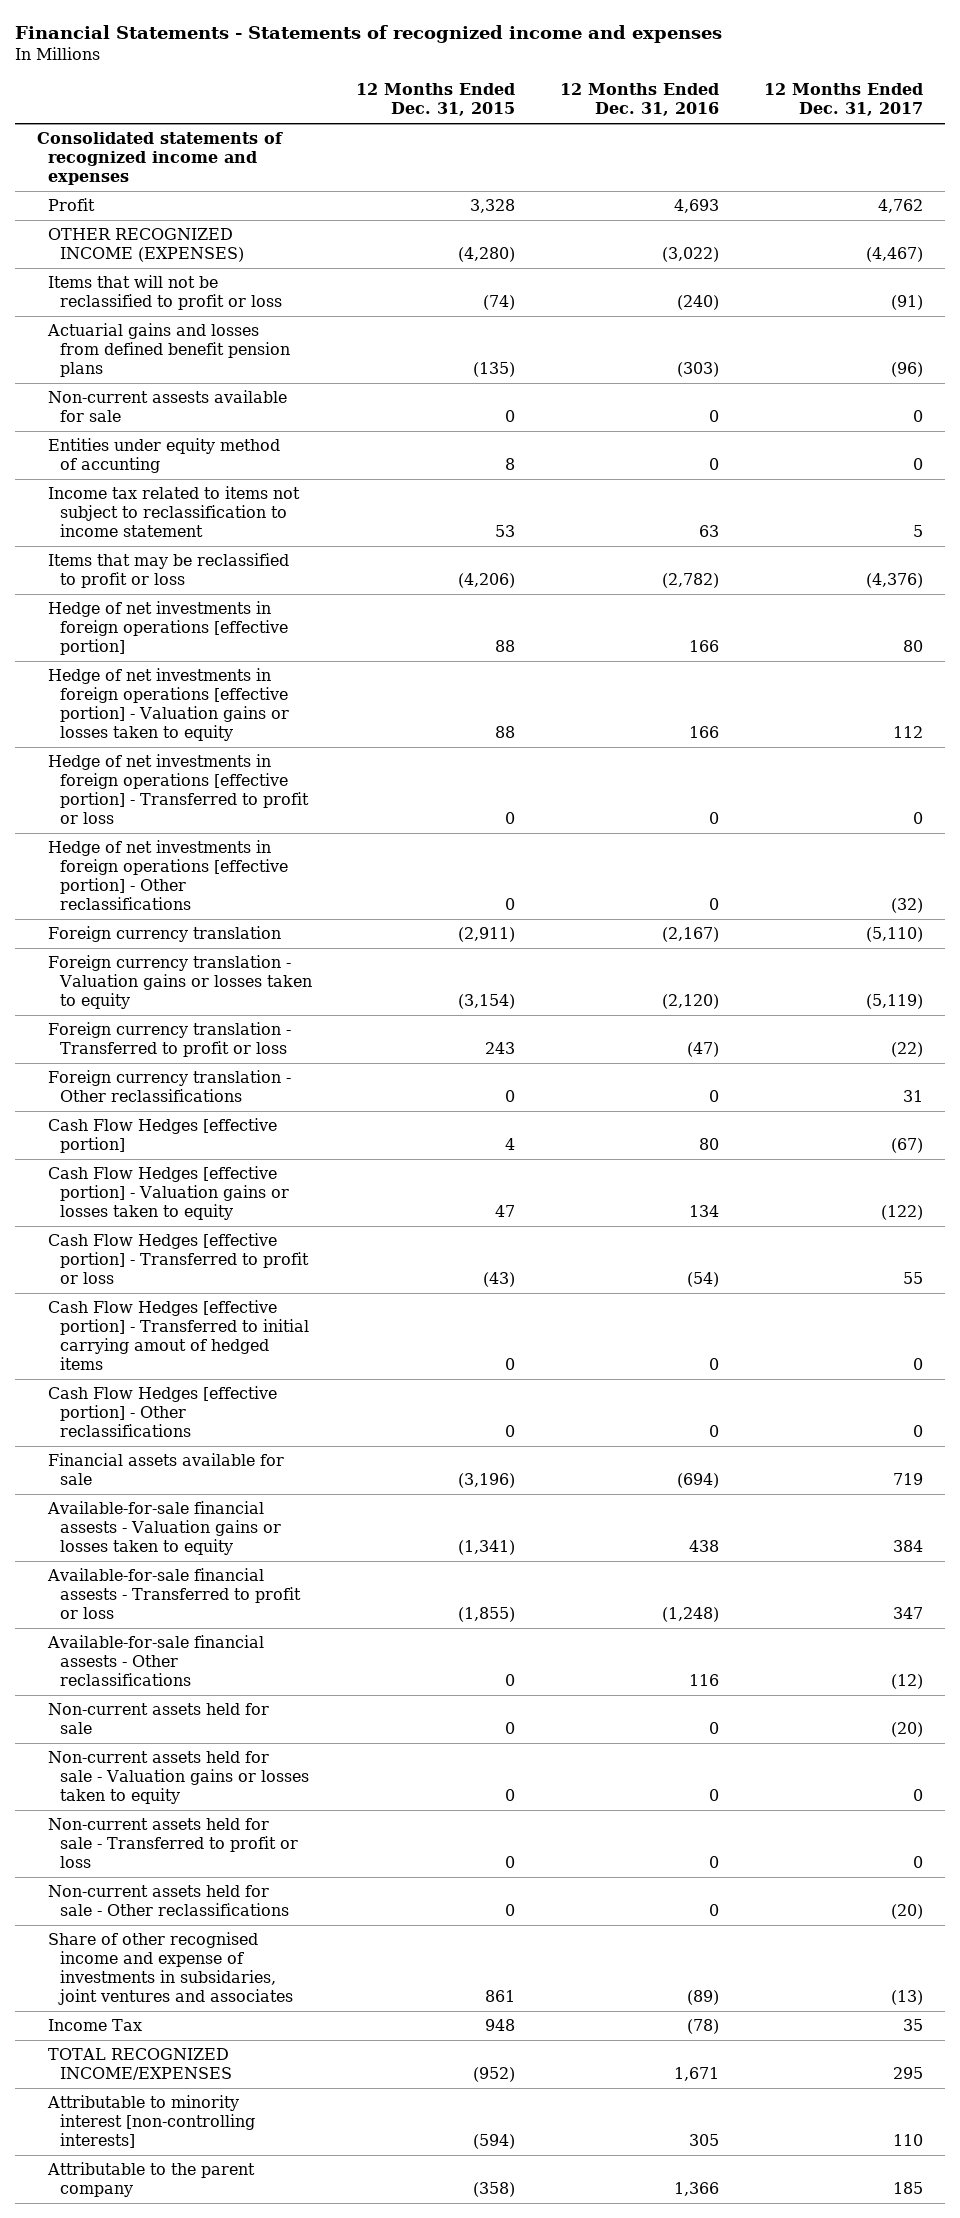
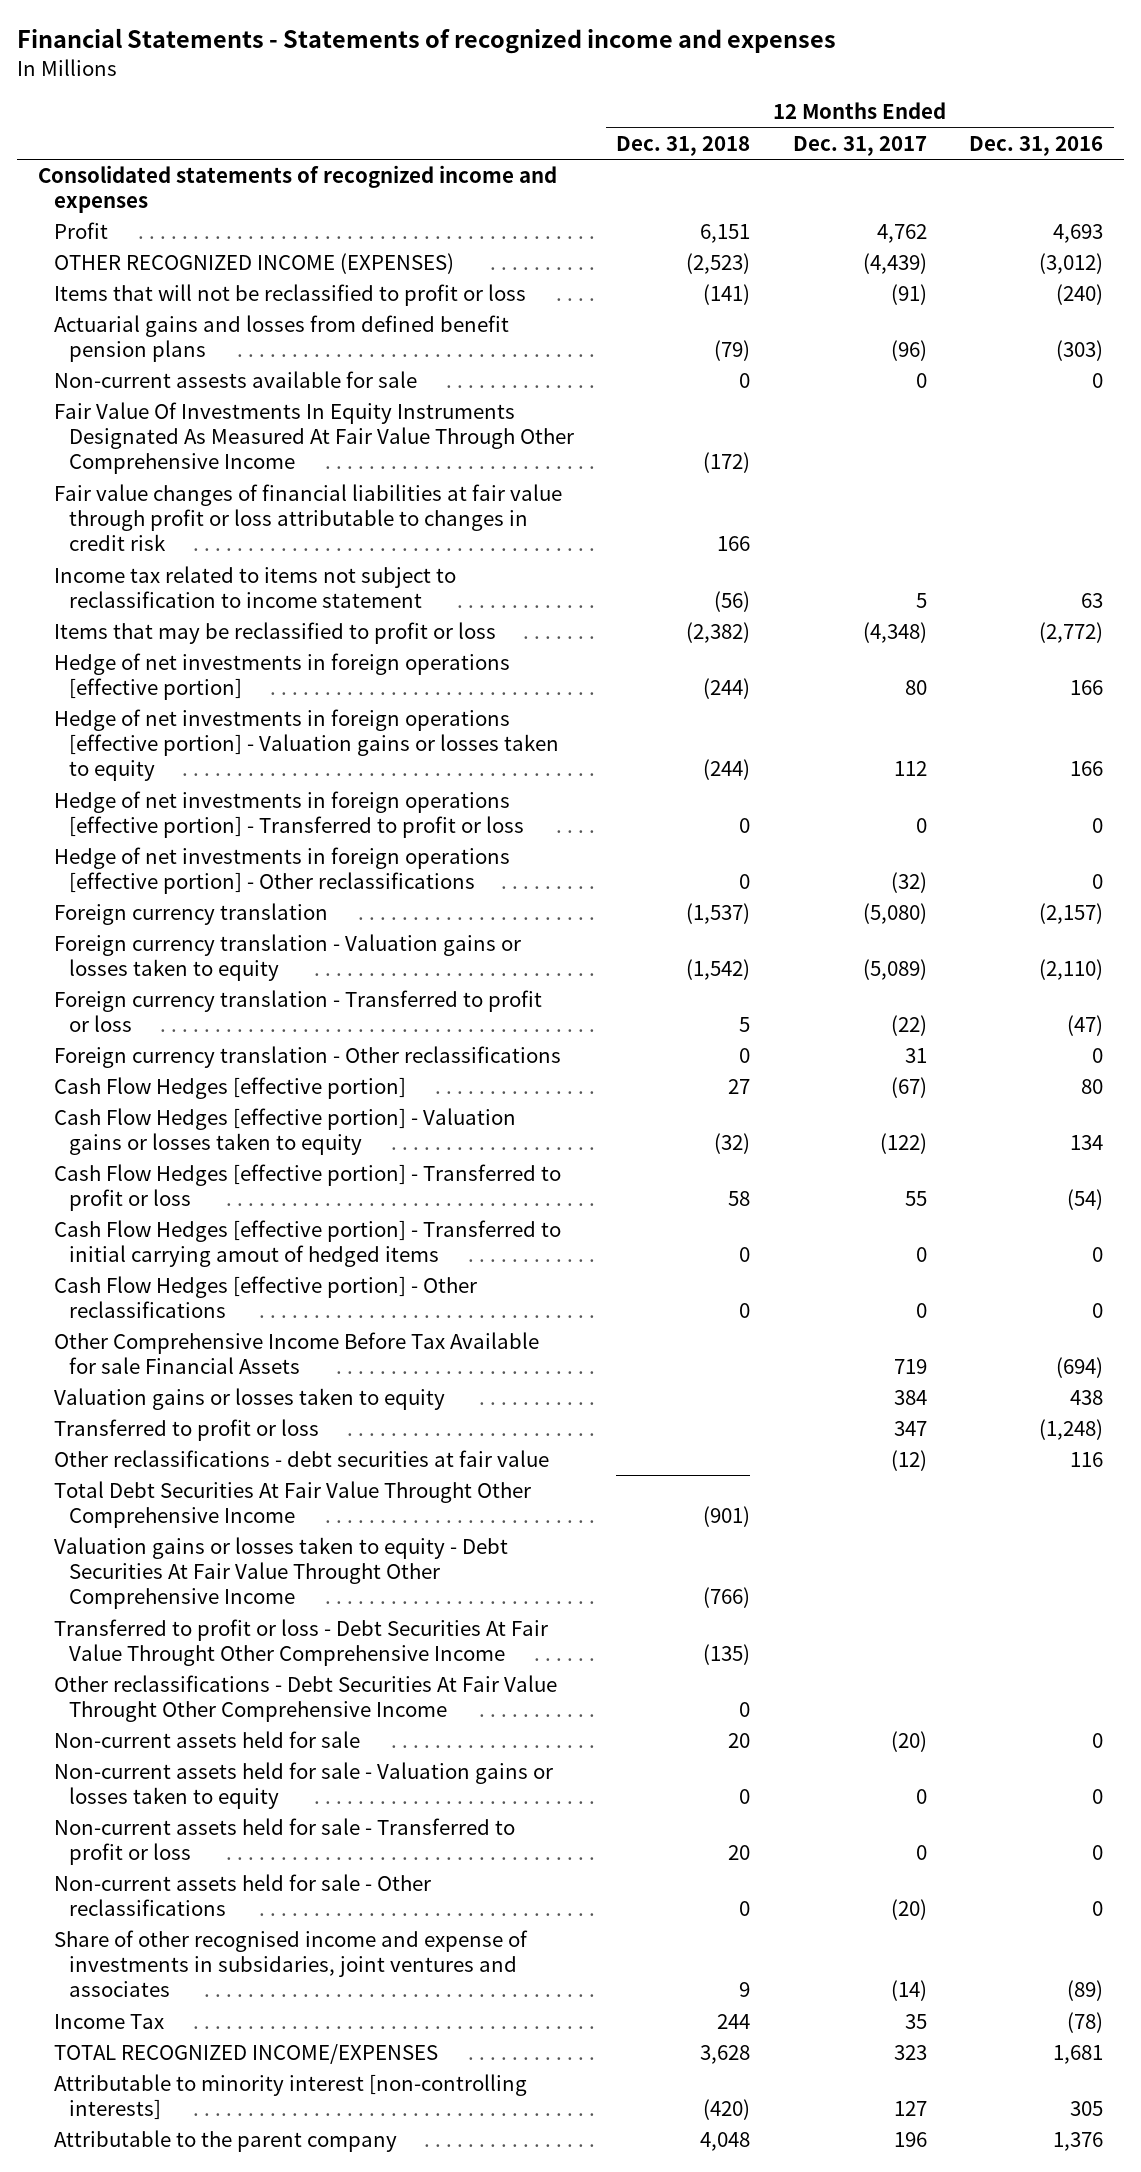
[356,83,516,117] 12 Months Ended Dec. 31, 2015 -> none
none -> [616,135,751,156] Dec. 31, 2018
[661,246,719,262] (3,022) -> [1038,253,1103,275] (3,012)
[865,246,923,262] (4,467) -> [862,253,927,275] (4,439)
[48,438,281,473] Entities under equity method of accunting -> none
none -> [53,402,575,475] Fair Value Of Investments In Equity Instruments Designated As Measured At Fair Value Through Other Comprehensive Income
none -> [53,484,562,552] Fair value changes of financial liabilities at fair value through profit or loss attributable to changes in credit risk
[661,572,719,588] (2,782) -> [1038,622,1103,644] (2,772)
[865,572,923,588] (4,376) -> [862,622,927,644] (4,348)
[661,927,719,943] (2,167) -> [1038,903,1103,925] (2,157)
[865,927,923,943] (5,110) -> [862,903,927,925] (5,080)
[661,993,719,1009] (2,120) -> [1038,959,1103,981] (2,110)
[865,993,923,1009] (5,119) -> [862,959,927,981] (5,089)
[48,1453,285,1485] Financial assets available for sale -> [53,1332,539,1375] Other Comprehensive Income Before Tax Available for sale Financial Assets
[47,1501,281,1555] Available-for-sale financial assests - Valuation gains or losses taken to equity -> [53,1388,445,1411] Valuation gains or losses taken to equity
[47,1568,301,1619] Available-for-sale financial assests - Transferred to profit or loss -> [53,1419,319,1442] Transferred to profit or loss
[47,1635,265,1686] Available-for-sale financial assests - Other reclassifications -> [53,1450,549,1468] Other reclassifications - debt securities at fair value
none -> [53,1481,531,1529] Total Debt Securities At Fair Value Throught Other Comprehensive Income
none -> [53,1537,508,1610] Valuation gains or losses taken to equity - Debt Securities At Fair Value Throught Other Comprehensive Income
none -> [53,1619,548,1667] Transferred to profit or loss - Debt Securities At Fair Value Throught Other Comprehensive Income
none -> [53,1675,557,1723] Other reclassifications - Debt Securities At Fair Value Throught Other Comprehensive Income
[890,1989,923,2005] (13) -> [890,1980,927,2002] (14)
[673,2066,719,2081] 1,671 -> [1052,2045,1103,2065] 1,681
[892,2066,923,2079] 295 -> [893,2045,927,2061] 323
[892,2133,923,2146] 110 -> [893,2101,927,2117] 127
[673,2181,719,2196] 1,366 -> [1052,2132,1103,2152] 1,376
[892,2181,923,2194] 185 -> [893,2132,927,2148] 196

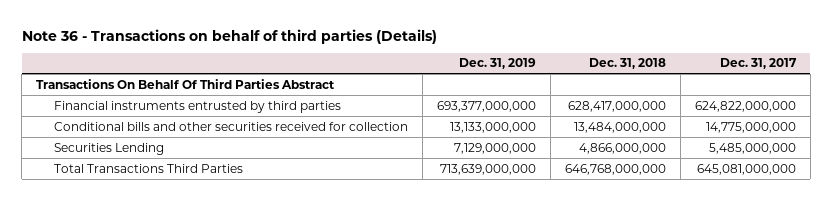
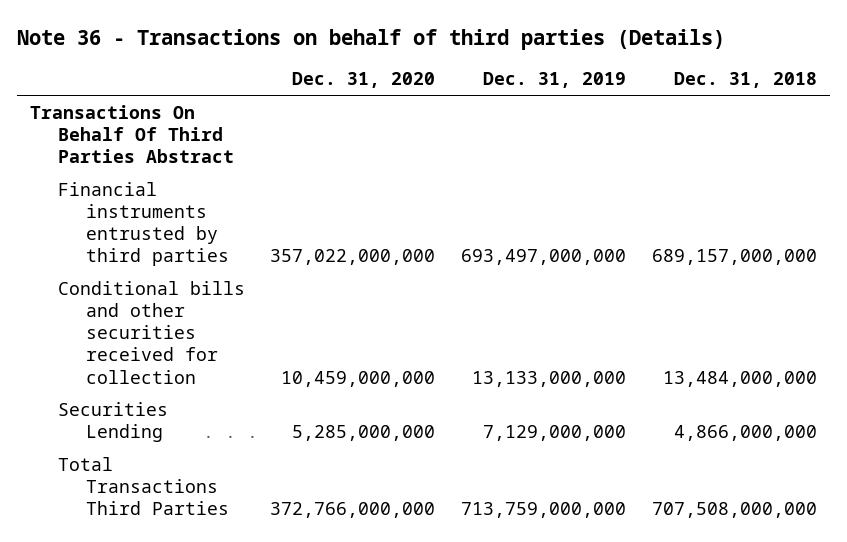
[719,58,797,70] Dec. 31, 2017 -> none
none -> [292,72,436,89] Dec. 31, 2020
[437,100,537,112] 693,377,000,000 -> [461,249,627,266] 693,497,000,000
[567,100,666,112] 628,417,000,000 -> [652,249,818,266] 689,157,000,000
[440,163,537,175] 713,639,000,000 -> [461,502,627,519] 713,759,000,000
[564,163,666,175] 646,768,000,000 -> [652,502,818,519] 707,508,000,000

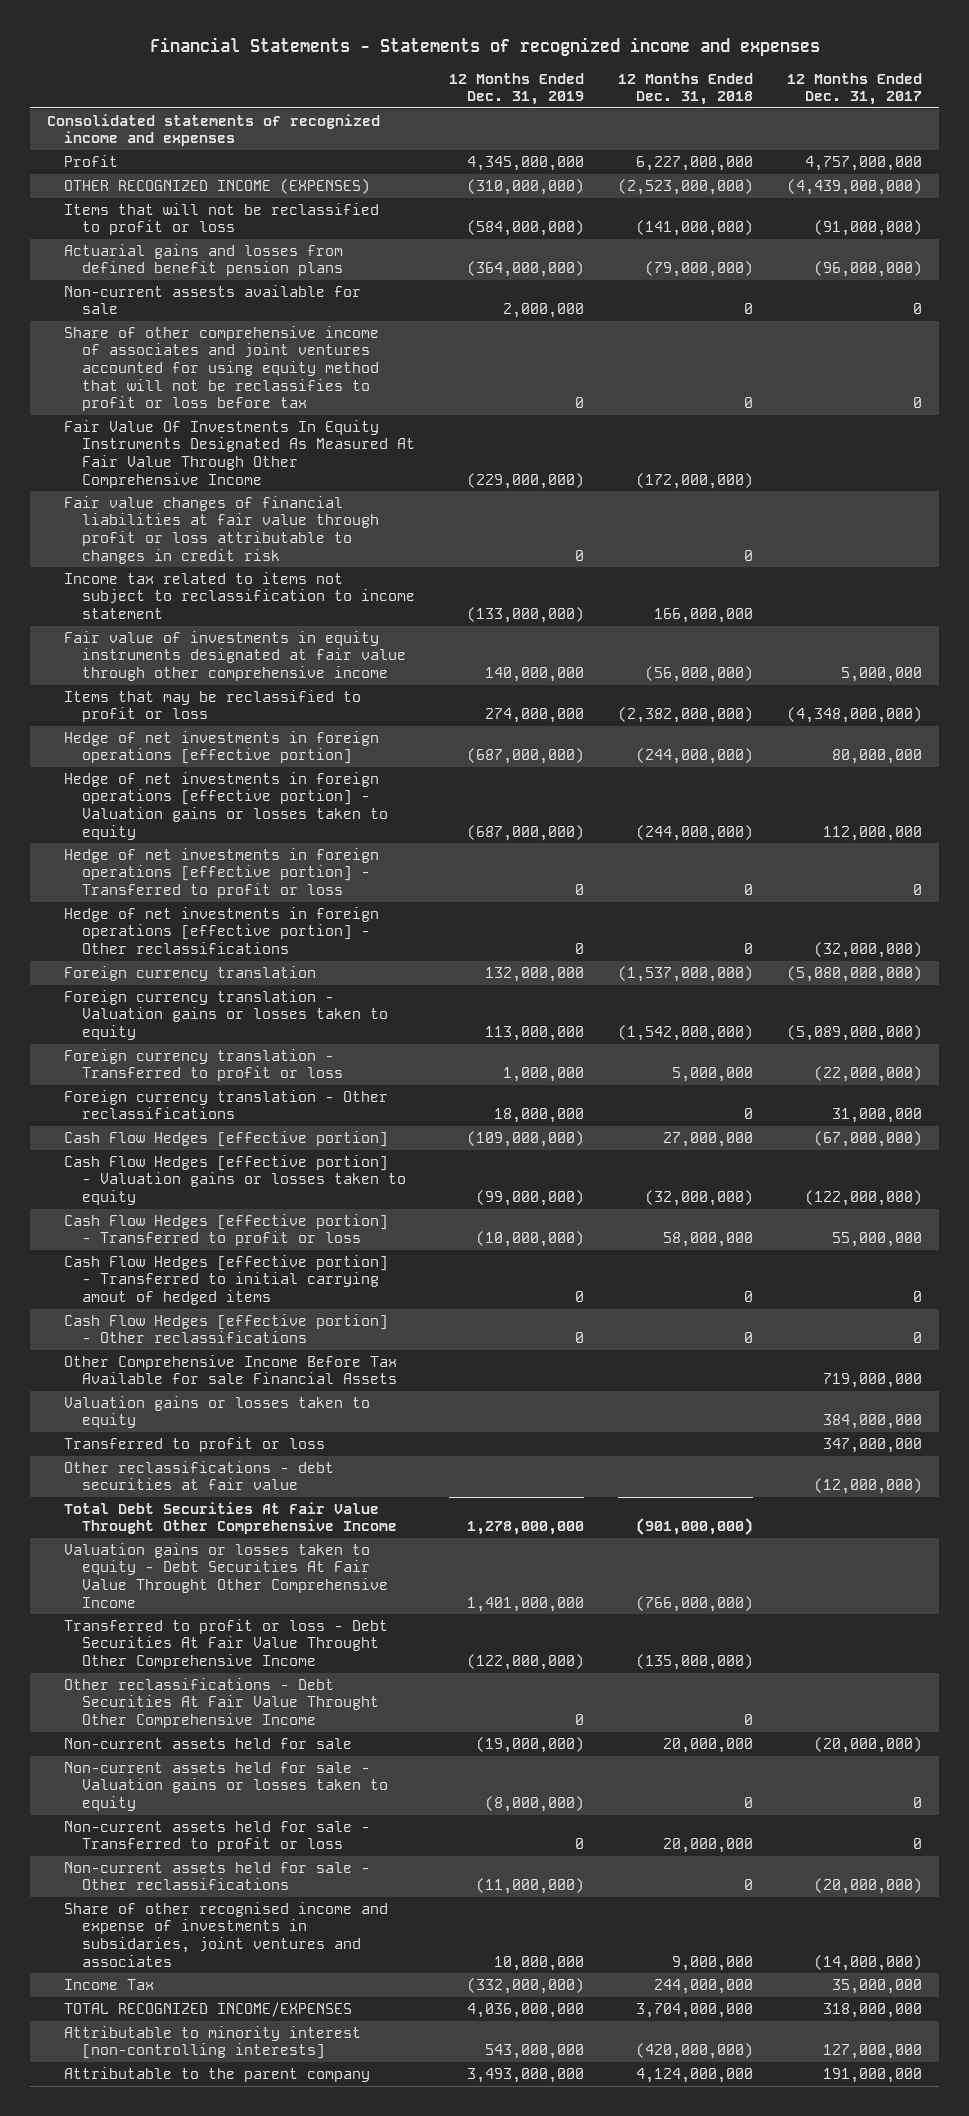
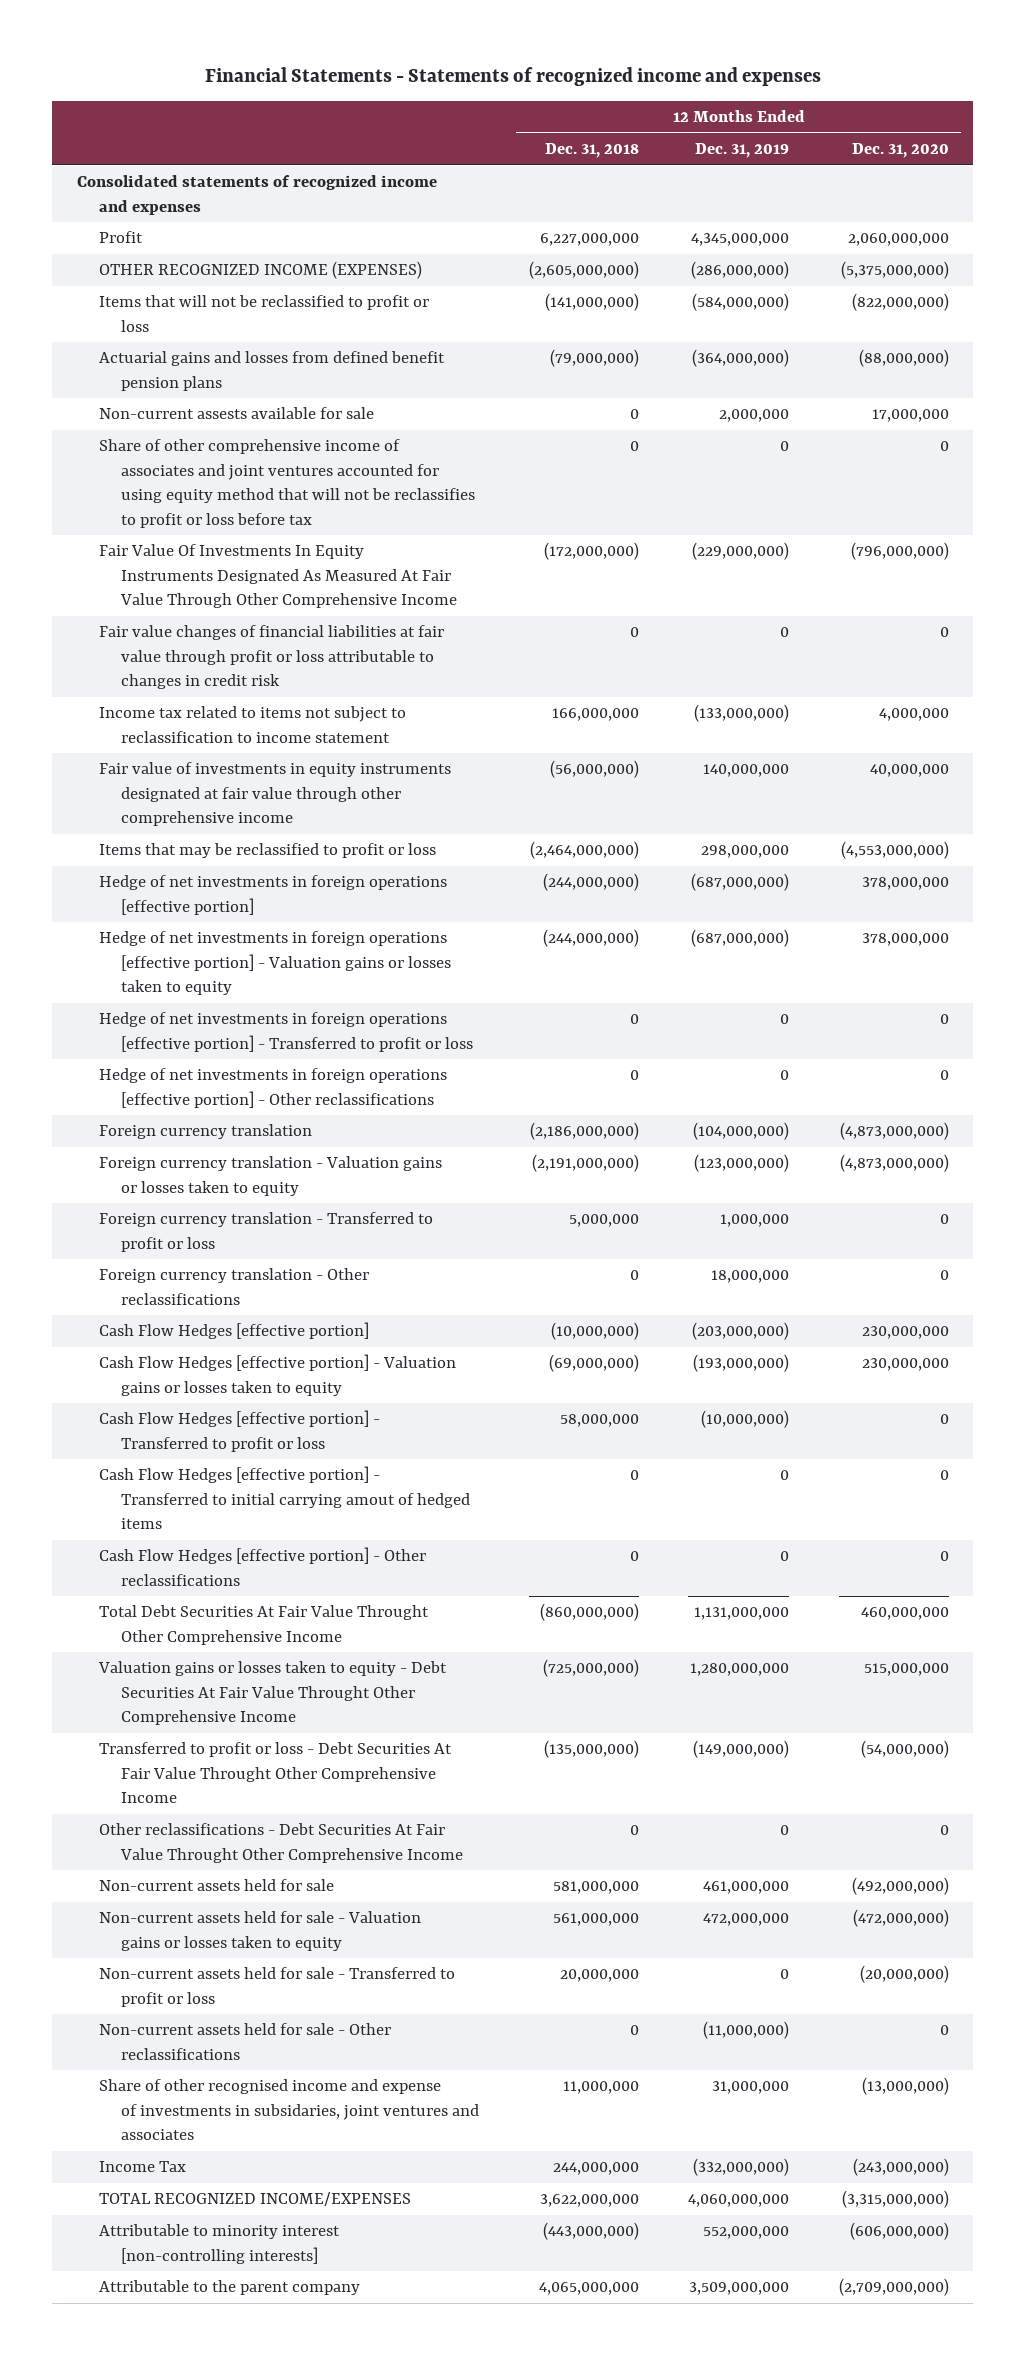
[787,72,923,106] 12 Months Ended Dec. 31, 2017 -> none
none -> [851,143,949,159] Dec. 31, 2020
[467,178,585,195] (310,000,000) -> [691,261,790,280] (286,000,000)
[618,178,754,195] (2,523,000,000) -> [528,261,639,280] (2,605,000,000)
[485,708,585,724] 274,000,000 -> [701,845,790,859] 298,000,000
[618,707,754,724] (2,382,000,000) -> [529,841,639,860] (2,464,000,000)
[485,966,585,982] 132,000,000 -> [693,1122,790,1141] (104,000,000)
[618,965,754,982] (1,537,000,000) -> [529,1122,639,1141] (2,186,000,000)
[485,1026,585,1042] 113,000,000 -> [694,1154,790,1173] (123,000,000)
[618,1025,754,1042] (1,542,000,000) -> [531,1154,639,1173] (2,191,000,000)
[467,1130,585,1147] (109,000,000) -> [692,1322,790,1341] (203,000,000)
[663,1131,754,1147] 27,000,000 -> [550,1322,639,1341] (10,000,000)
[476,1190,585,1207] (99,000,000) -> [693,1354,790,1373] (193,000,000)
[645,1190,754,1207] (32,000,000) -> [548,1354,639,1373] (69,000,000)
[64,1354,398,1385] Other Comprehensive Income Before Tax Available for sale Financial Assets -> none
[64,1395,371,1429] Valuation gains or losses taken to equity -> none
[64,1436,326,1452] Transferred to profit or loss -> none
[64,1460,335,1491] Other reclassifications - debt securities at fair value -> none
[467,1521,585,1536] 1,278,000,000 -> [694,1607,790,1621] 1,131,000,000
[636,1518,754,1536] (901,000,000) -> [539,1603,639,1622] (860,000,000)
[467,1596,585,1612] 1,401,000,000 -> [690,1663,790,1677] 1,280,000,000
[636,1595,754,1612] (766,000,000) -> [542,1659,639,1678] (725,000,000)
[467,1654,585,1671] (122,000,000) -> [693,1740,790,1759] (149,000,000)
[476,1736,585,1753] (19,000,000) -> [703,1881,790,1895] 461,000,000
[663,1737,754,1753] 20,000,000 -> [552,1881,639,1895] 581,000,000
[485,1796,585,1813] (8,000,000) -> [703,1913,790,1927] 472,000,000
[744,1797,754,1809] 0 -> [552,1913,639,1927] 561,000,000
[494,1955,585,1971] 10,000,000 -> [712,2081,790,2095] 31,000,000
[672,1955,754,1971] 9,000,000 -> [562,2081,639,2095] 11,000,000
[467,2002,585,2018] 4,036,000,000 -> [688,2194,790,2208] 4,060,000,000
[636,2002,754,2018] 3,704,000,000 -> [539,2194,639,2208] 3,622,000,000
[485,2044,585,2060] 543,000,000 -> [703,2226,790,2240] 552,000,000
[636,2043,754,2060] (420,000,000) -> [542,2222,639,2241] (443,000,000)
[467,2067,585,2083] 3,493,000,000 -> [689,2282,790,2296] 3,509,000,000
[636,2067,754,2083] 4,124,000,000 -> [538,2282,639,2296] 4,065,000,000

